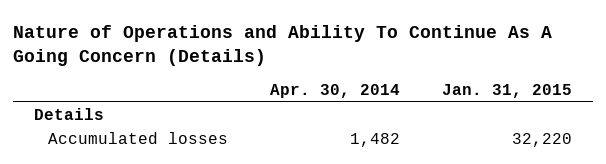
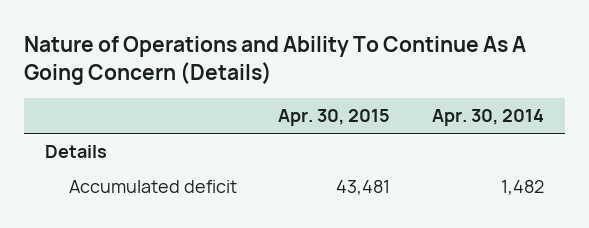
[441,84,572,99] Jan. 31, 2015 -> none
none -> [278,109,391,127] Apr. 30, 2015
[48,132,229,145] Accumulated losses -> [68,180,237,194] Accumulated deficit

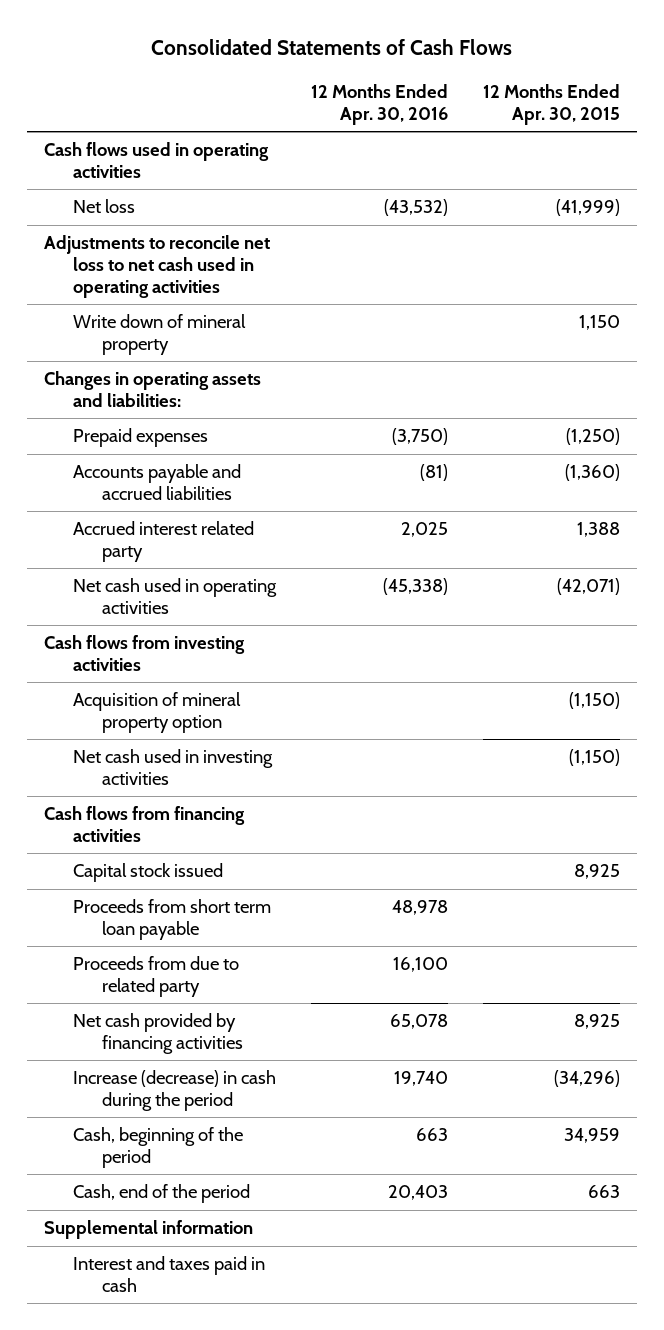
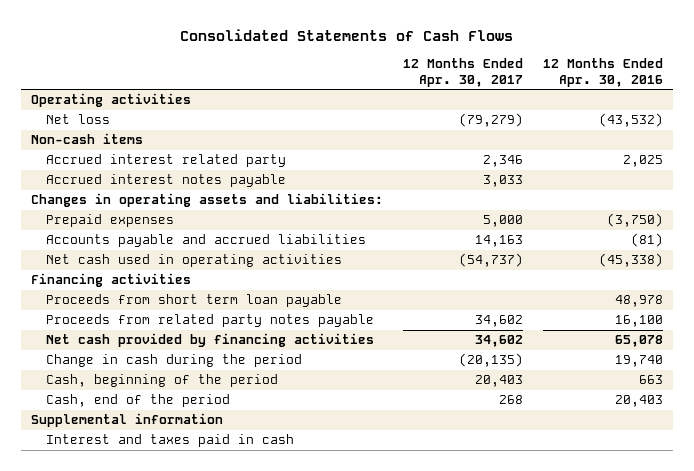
[482,84,620,125] 12 Months Ended Apr. 30, 2015 -> none
none -> [403,58,524,88] 12 Months Ended Apr. 30, 2017
[44,142,270,179] Cash flows used in operating activities -> [31,93,192,108] Operating activities
[73,314,247,356] Write down of mineral property -> none
[44,235,271,298] Adjustments to reconcile net loss to net cash used in operating activities -> [31,133,144,145] Non-cash items
[73,521,255,563] Accrued interest related party -> [46,154,287,168] Accrued interest related party
none -> [46,174,287,188] Accrued interest notes payable
[44,635,246,672] Cash flows from investing activities -> none
[73,692,242,734] Acquisition of mineral property option -> none
[73,749,274,786] Net cash used in investing activities -> none
[44,806,246,843] Cash flows from financing activities -> none
[73,863,224,883] Capital stock issued -> none
none -> [31,273,192,288] Financing activities
[73,956,240,998] Proceeds from due to related party -> [46,314,375,328] Proceeds from related party notes payable
[73,1070,277,1112] Increase (decrease) in cash during the period -> [46,354,303,368] Change in cash during the period

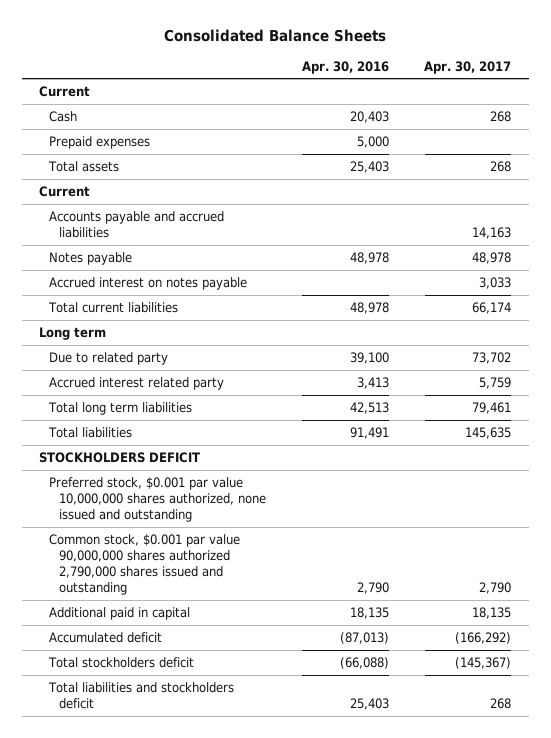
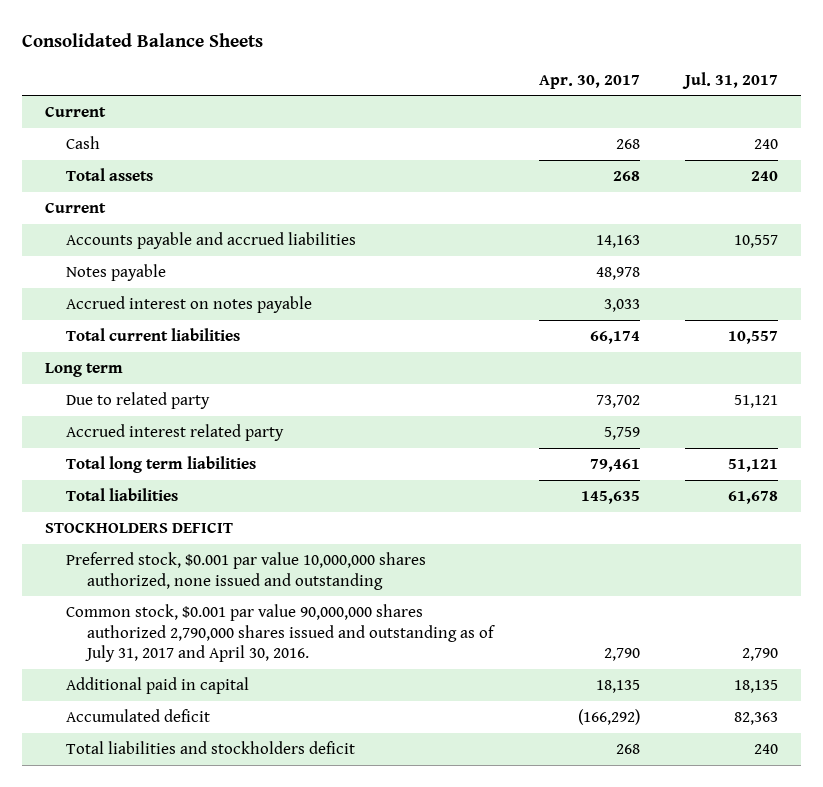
[301,60,389,74] Apr. 30, 2016 -> none
none -> [682,71,779,89] Jul. 31, 2017
[49,135,151,149] Prepaid expenses -> none
[49,533,241,596] Common stock, $0.001 par value 90,000,000 shares authorized 2,790,000 shares issued and outstanding -> [66,604,496,663] Common stock, $0.001 par value 90,000,000 shares authorized 2,790,000 shares issued and outstanding as of July 31, 2017 and April 30, 2016.
[48,656,195,668] Total stockholders deficit -> none

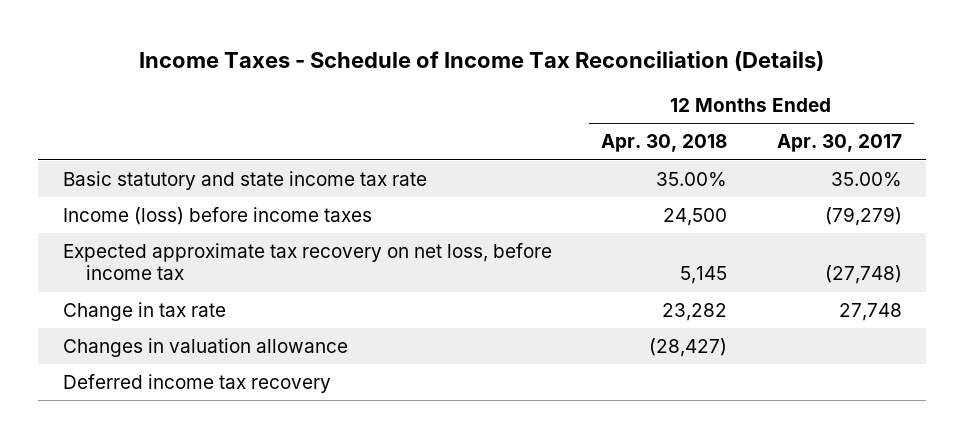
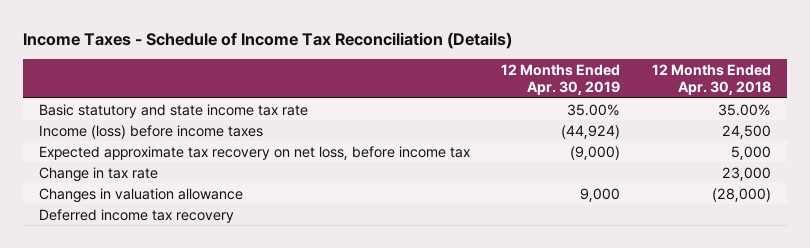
[776,134,902,153] Apr. 30, 2017 -> none
none -> [501,64,621,95] 12 Months Ended Apr. 30, 2019
[680,266,728,285] 5,145 -> [730,145,771,160] 5,000
[662,303,728,322] 23,282 -> [721,166,771,181] 23,000
[649,338,728,358] (28,427) -> [711,187,771,202] (28,000)

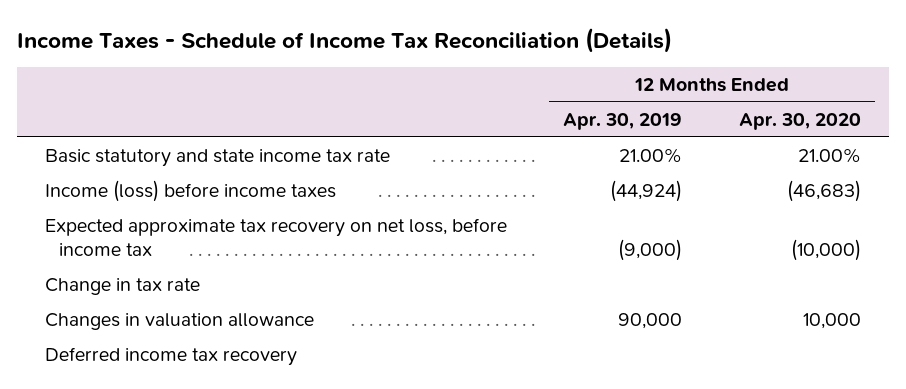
[651,64,771,95] 12 Months Ended Apr. 30, 2018 -> none
none -> [738,112,861,130] Apr. 30, 2020
[567,103,621,116] 35.00% -> [619,148,683,164] 21.00%
[580,187,621,202] 9,000 -> [618,313,683,330] 90,000

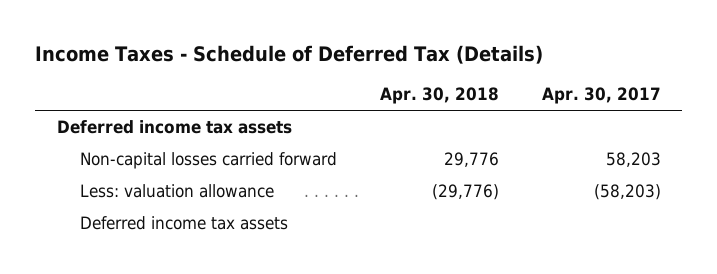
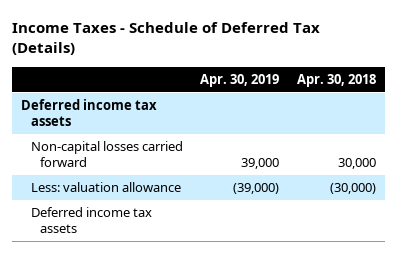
[541,87,661,105] Apr. 30, 2017 -> none
none -> [200,74,280,88] Apr. 30, 2019
[444,152,500,168] 29,776 -> [337,158,376,170] 30,000
[432,184,500,201] (29,776) -> [329,183,376,195] (30,000)

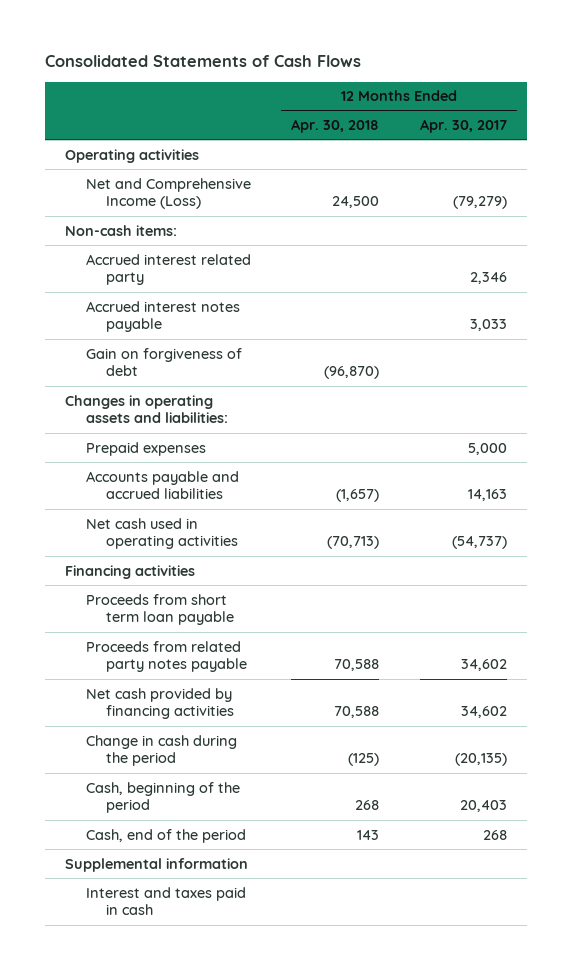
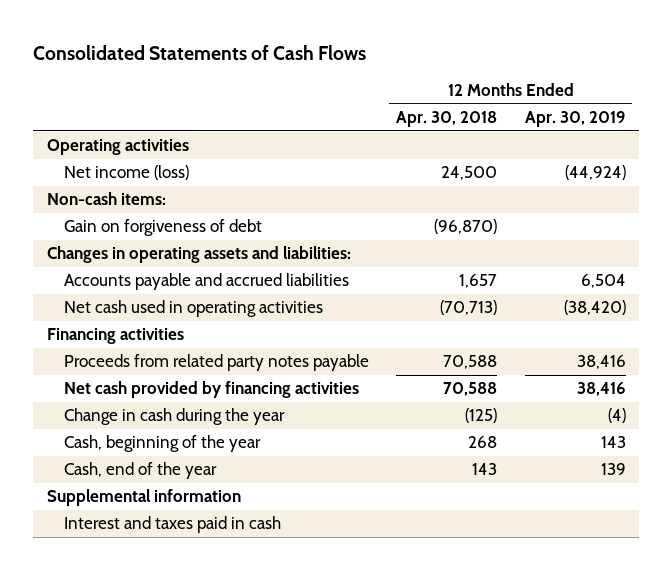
[419,119,507,134] Apr. 30, 2017 -> none
none -> [524,111,626,128] Apr. 30, 2019
[85,177,251,210] Net and Comprehensive Income (Loss) -> [63,165,189,181] Net income (loss)
[85,253,251,286] Accrued interest related party -> none
[85,300,240,333] Accrued interest notes payable -> none
[85,441,206,456] Prepaid expenses -> none
[336,489,380,503] (1,657) -> [459,274,498,289] 1,657
[85,593,235,626] Proceeds from short term loan payable -> none
[85,734,237,767] Change in cash during the period -> [63,408,285,426] Change in cash during the year
[85,781,240,814] Cash, beginning of the period -> [63,435,261,453] Cash, beginning of the year
[85,828,246,843] Cash, end of the period -> [63,462,217,480] Cash, end of the year

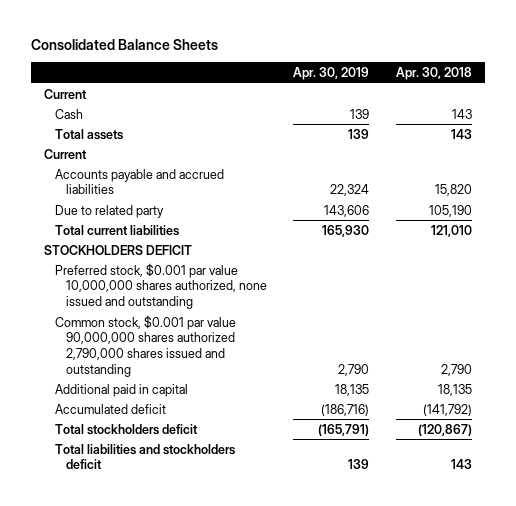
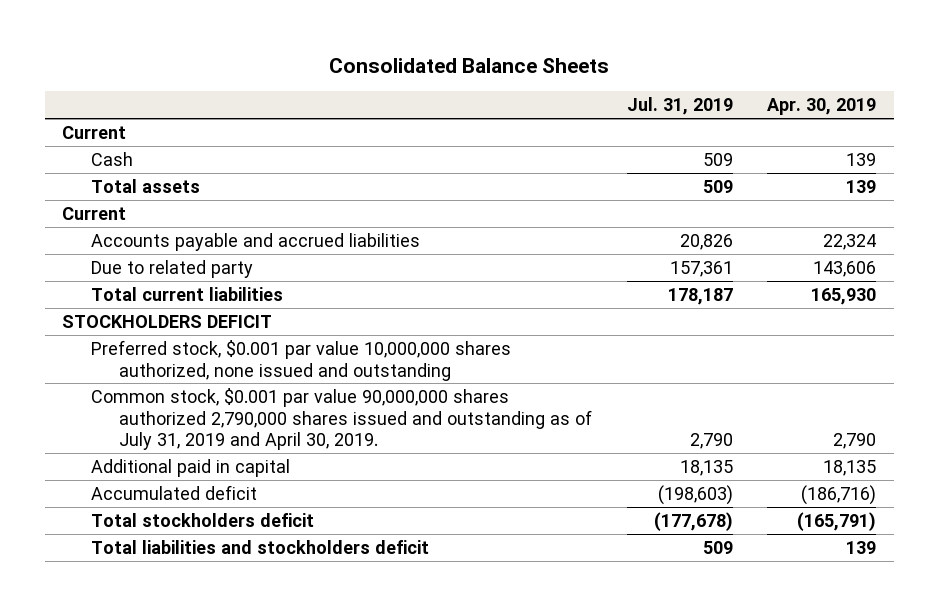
[395,67,472,81] Apr. 30, 2018 -> none
none -> [626,97,733,116] Jul. 31, 2019
[54,314,236,377] Common stock, $0.001 par value 90,000,000 shares authorized 2,790,000 shares issued and outstanding -> [90,387,592,451] Common stock, $0.001 par value 90,000,000 shares authorized 2,790,000 shares issued and outstanding as of July 31, 2019 and April 30, 2019.

